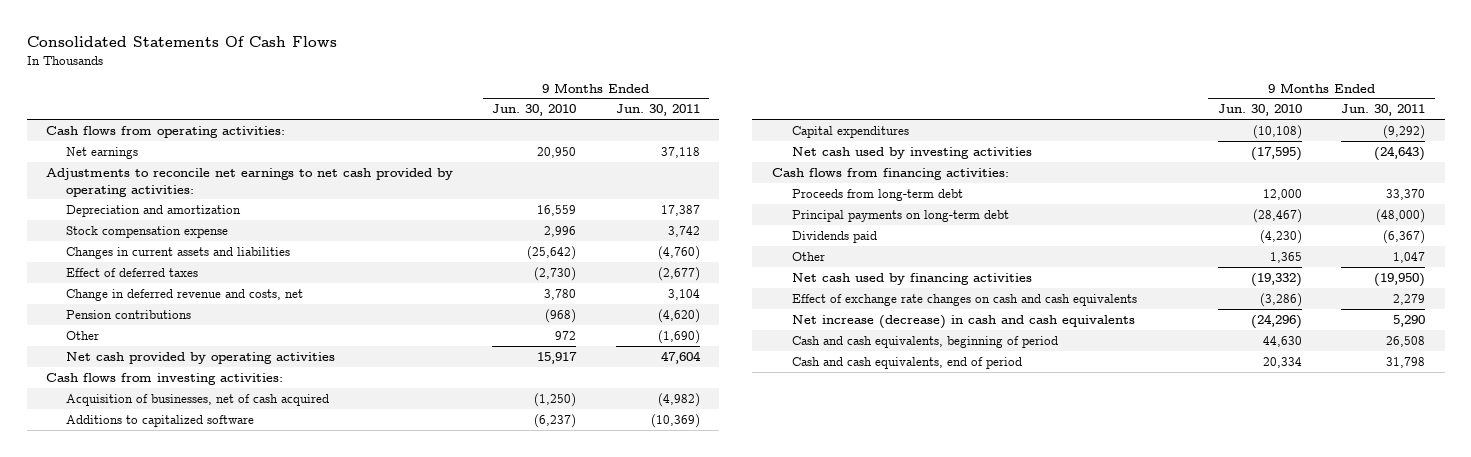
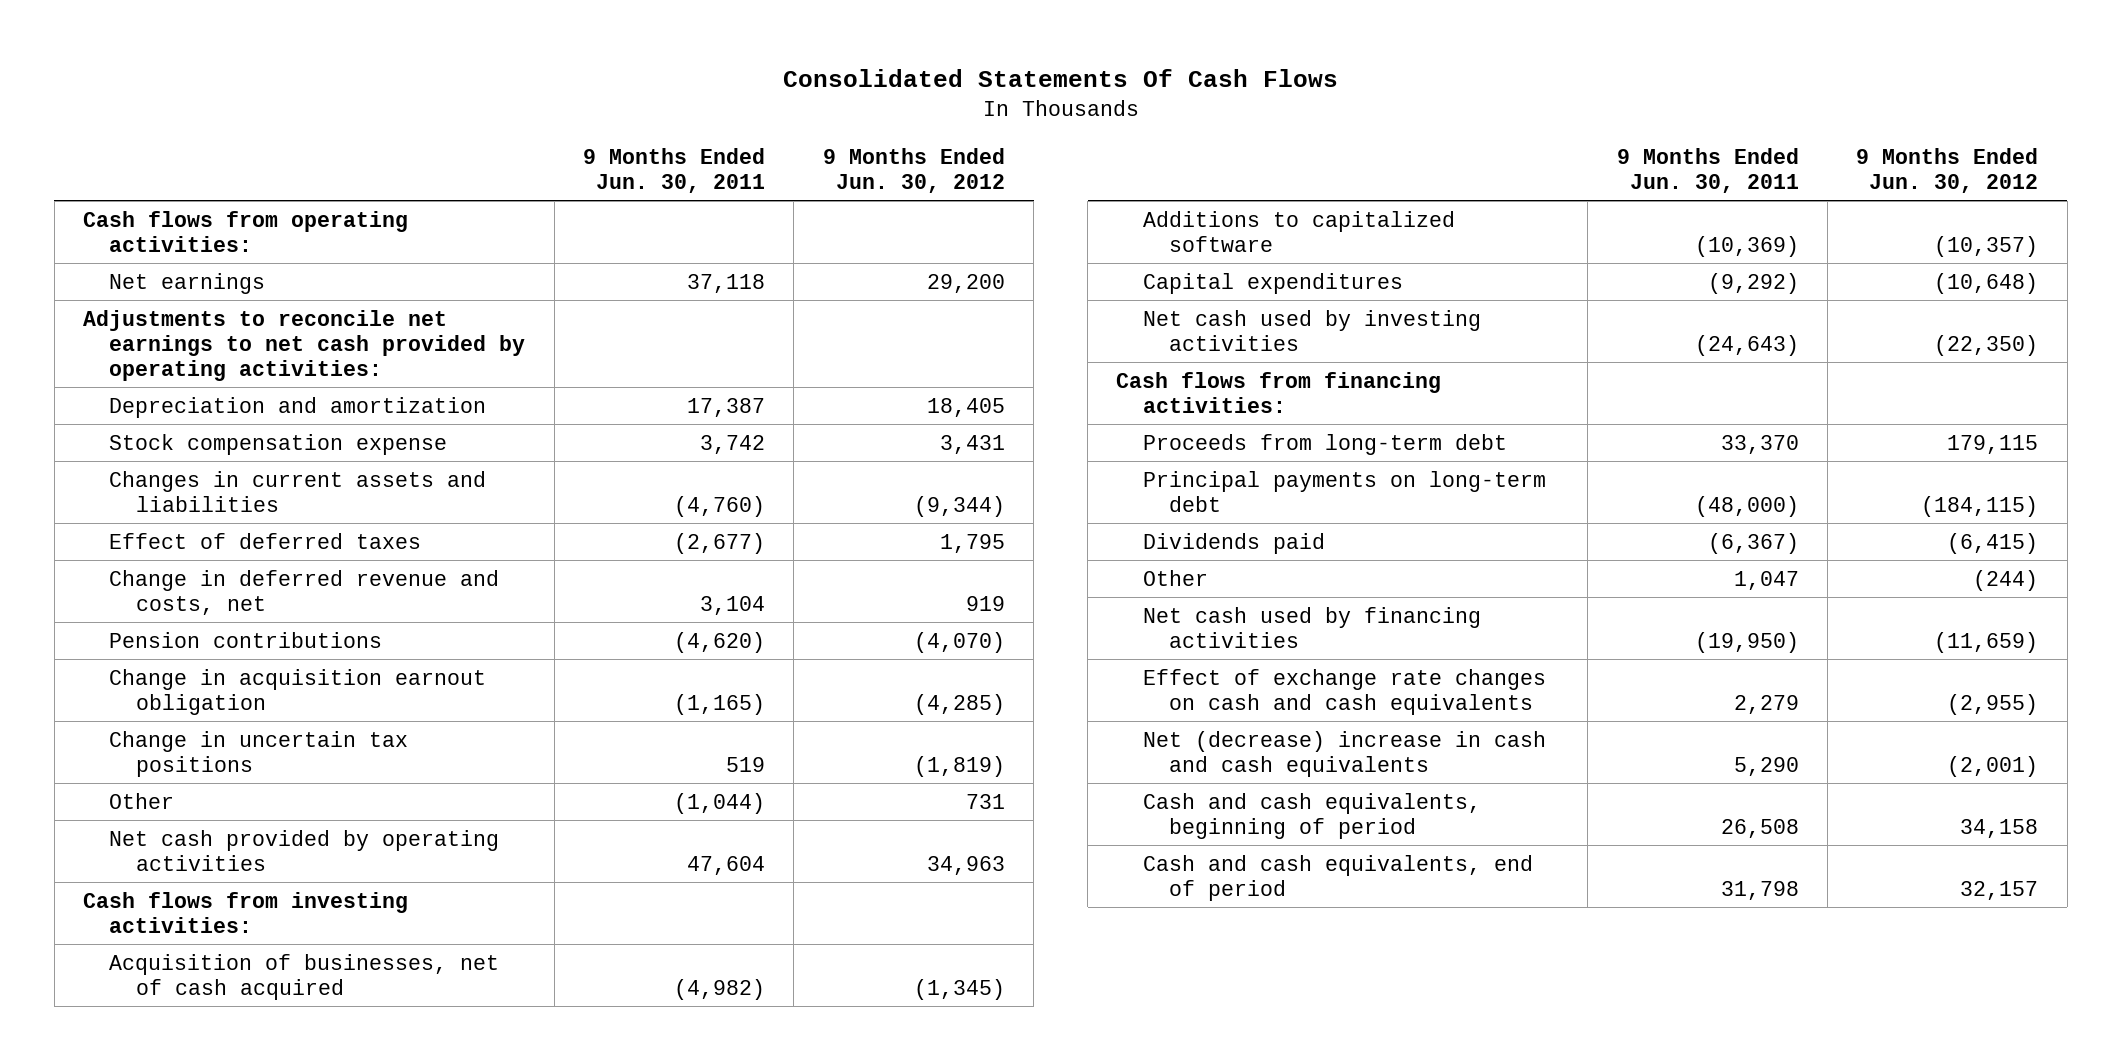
[492,104,577,117] Jun. 30, 2010 -> none
none -> [822,147,1005,193] 9 Months Ended Jun. 30, 2012
none -> [109,668,487,715] Change in acquisition earnout obligation
none -> [109,730,409,777] Change in uncertain tax positions
[657,329,700,344] (1,690) -> [674,792,766,814] (1,044)
[791,314,1135,329] Net increase (decrease) in cash and cash equivalents -> [1142,730,1546,777] Net (decrease) increase in cash and cash equivalents

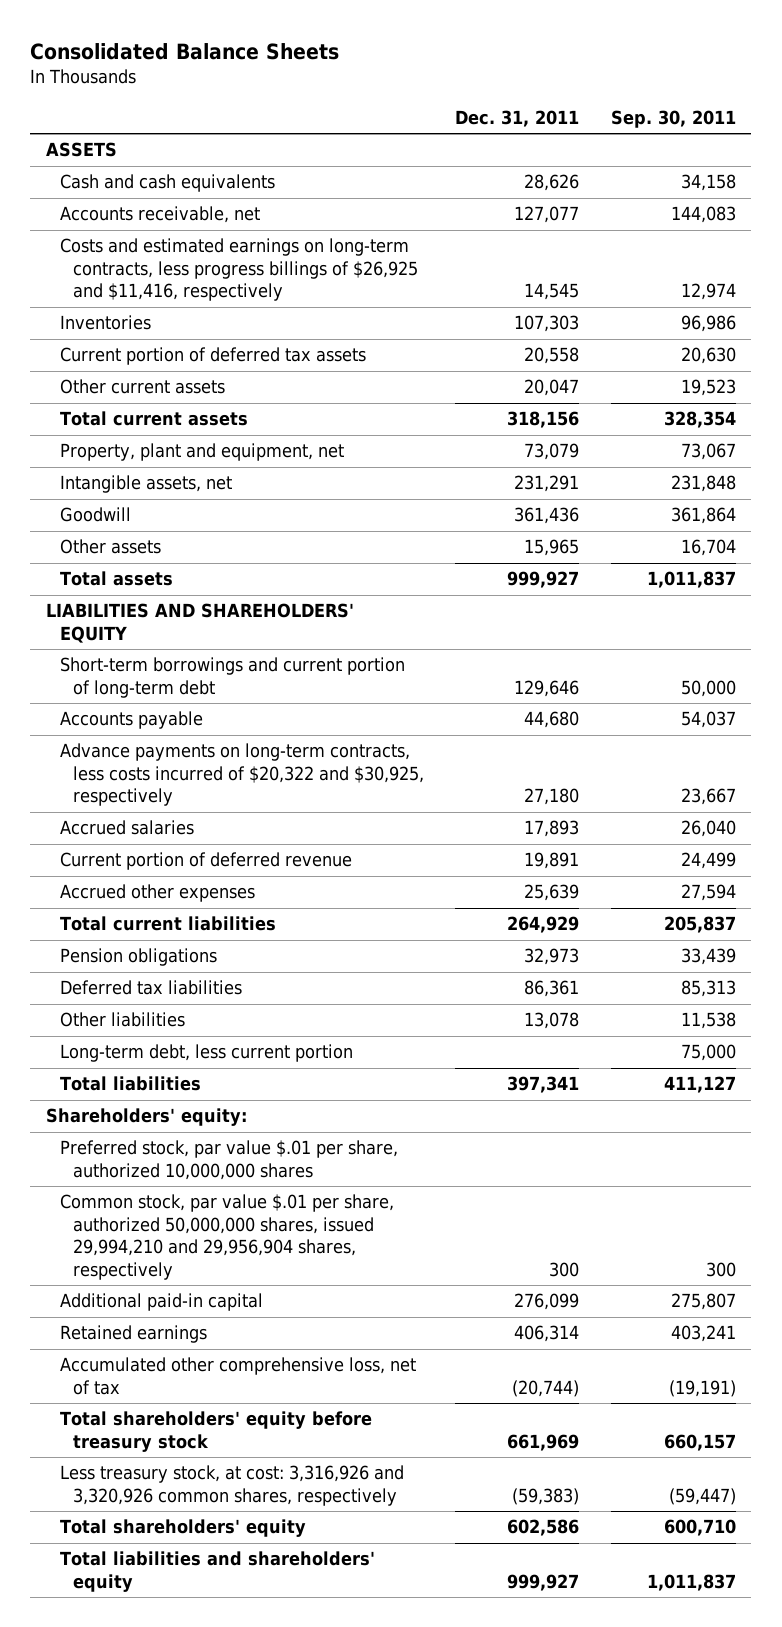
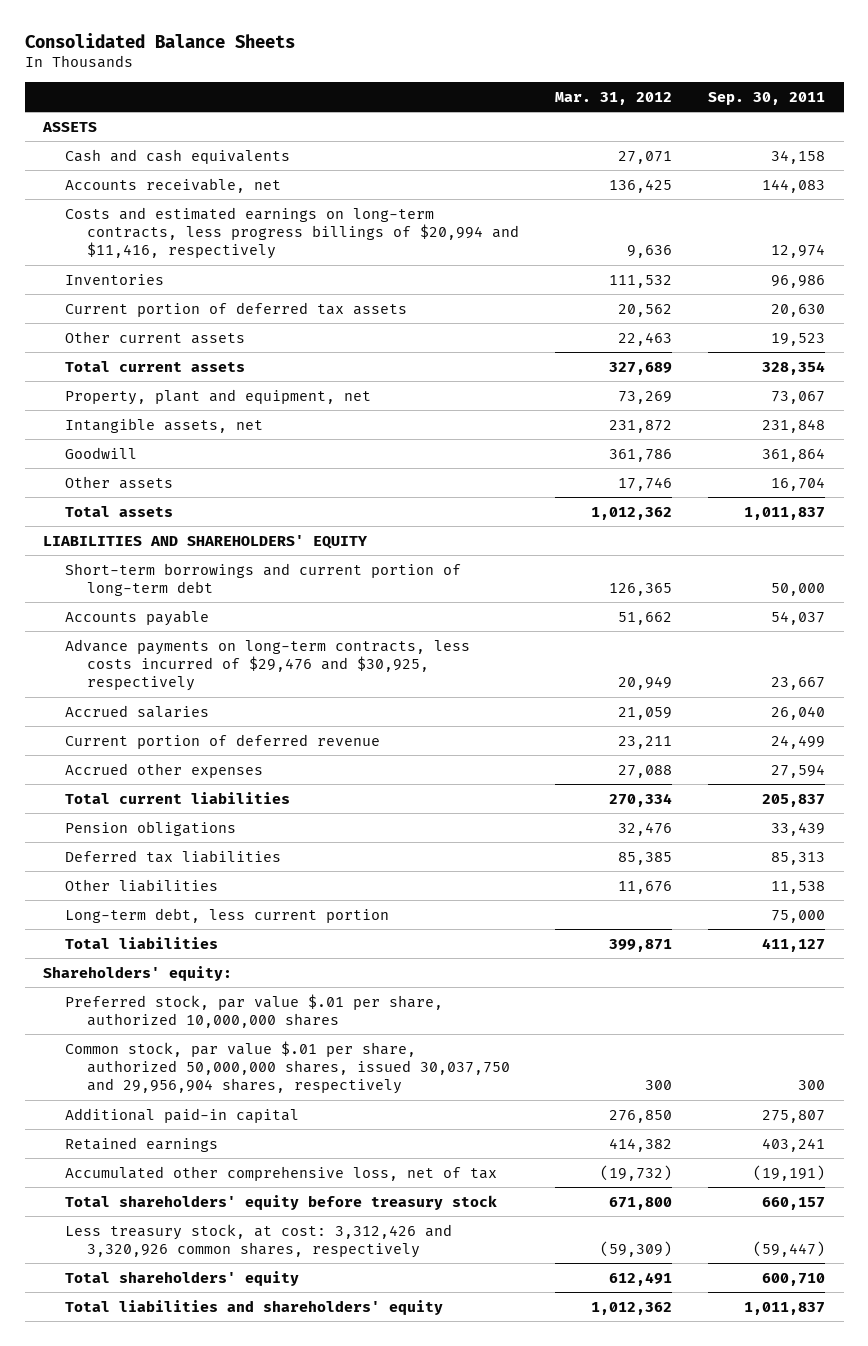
[455,109,580,127] Dec. 31, 2011 -> none
none -> [554,91,672,105] Mar. 31, 2012
[59,238,419,302] Costs and estimated earnings on long-term contracts, less progress billings of $26,925 and $11,416, respectively -> [64,206,519,260] Costs and estimated earnings on long-term contracts, less progress billings of $20,994 and $11,416, respectively
[59,743,425,807] Advance payments on long-term contracts, less costs incurred of $20,322 and $30,925, respectively -> [64,638,470,692] Advance payments on long-term contracts, less costs incurred of $29,476 and $30,925, respectively
[59,1194,394,1281] Common stock, par value $.01 per share, authorized 50,000,000 shares, issued 29,994,210 and 29,956,904 shares, respectively -> [64,1040,510,1095] Common stock, par value $.01 per share, authorized 50,000,000 shares, issued 30,037,750 and 29,956,904 shares, respectively
[59,1465,404,1506] Less treasury stock, at cost: 3,316,926 and 3,320,926 common shares, respectively -> [64,1223,452,1258] Less treasury stock, at cost: 3,312,426 and 3,320,926 common shares, respectively

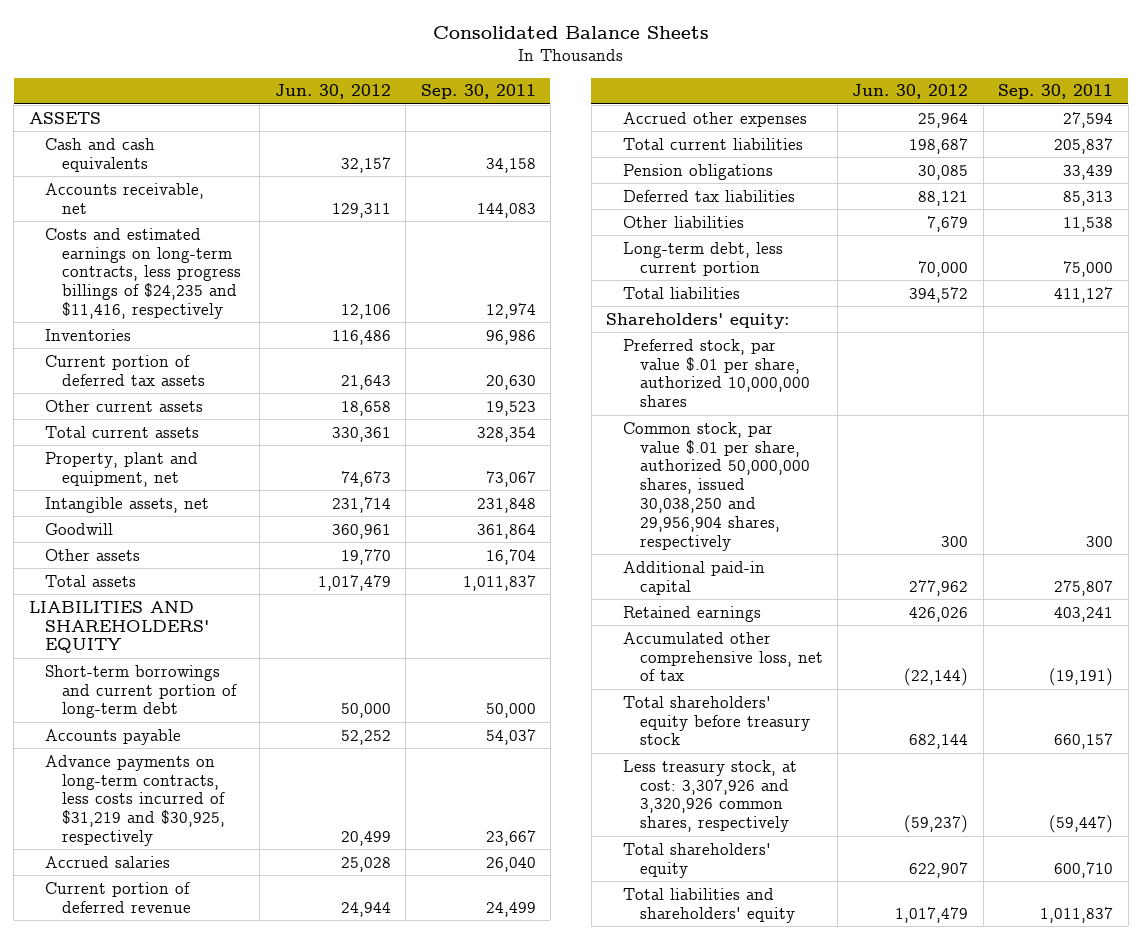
[554,91,672,105] Mar. 31, 2012 -> none
none -> [274,84,391,100] Jun. 30, 2012
[64,206,519,260] Costs and estimated earnings on long-term contracts, less progress billings of $20,994 and $11,416, respectively -> [45,227,241,319] Costs and estimated earnings on long-term contracts, less progress billings of $24,235 and $11,416, respectively
[64,638,470,692] Advance payments on long-term contracts, less costs incurred of $29,476 and $30,925, respectively -> [45,754,225,846] Advance payments on long-term contracts, less costs incurred of $31,219 and $30,925, respectively
[64,1040,510,1095] Common stock, par value $.01 per share, authorized 50,000,000 shares, issued 30,037,750 and 29,956,904 shares, respectively -> [622,421,810,551] Common stock, par value $.01 per share, authorized 50,000,000 shares, issued 30,038,250 and 29,956,904 shares, respectively
[64,1223,452,1258] Less treasury stock, at cost: 3,312,426 and 3,320,926 common shares, respectively -> [622,759,797,833] Less treasury stock, at cost: 3,307,926 and 3,320,926 common shares, respectively

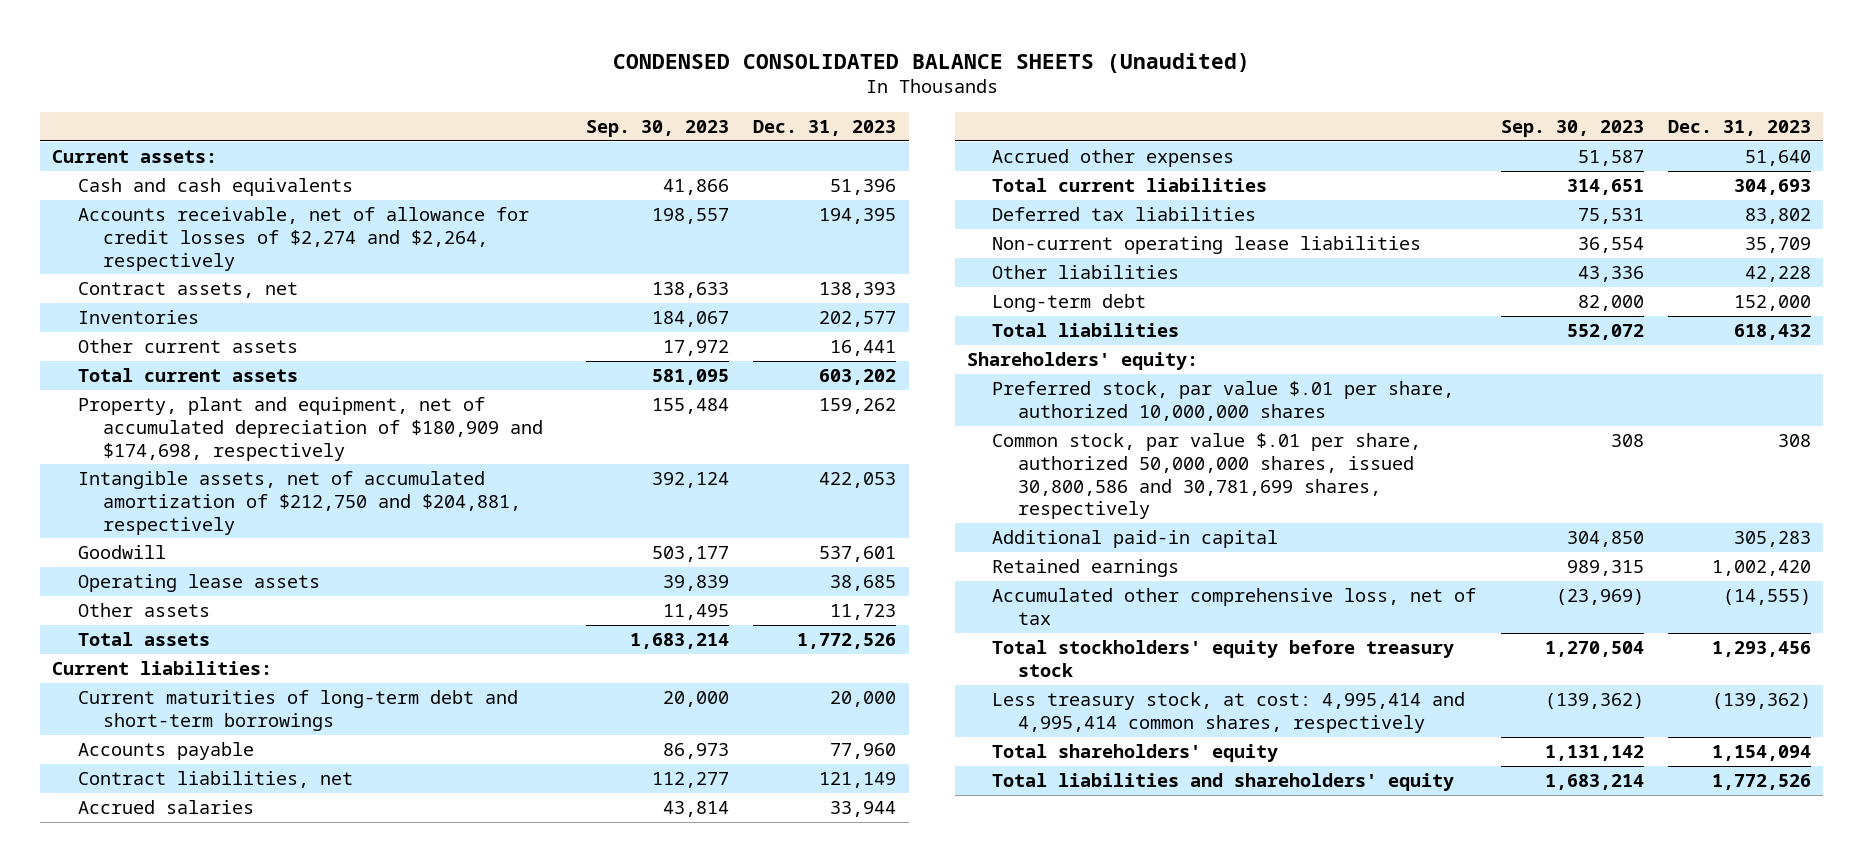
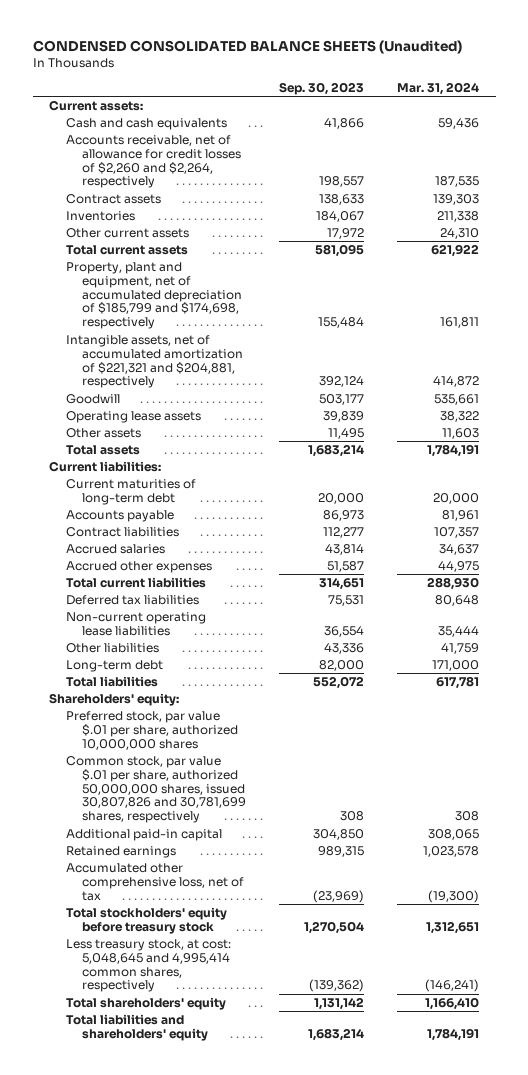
[753,119,897,136] Dec. 31, 2023 -> none
none -> [397,81,480,95] Mar. 31, 2024
[77,207,529,271] Accounts receivable, net of allowance for credit losses of $2,274 and $2,264, respectively -> [65,135,242,189] Accounts receivable, net of allowance for credit losses of $2,260 and $2,264, respectively
[77,282,298,299] Contract assets, net -> [65,194,161,205] Contract assets
[77,397,544,461] Property, plant and equipment, net of accumulated depreciation of $180,909 and $174,698, respectively -> [65,262,243,330] Property, plant and equipment, net of accumulated depreciation of $185,799 and $174,698, respectively
[77,471,522,535] Intangible assets, net of accumulated amortization of $212,750 and $204,881, respectively -> [65,335,244,389] Intangible assets, net of accumulated amortization of $221,321 and $204,881, respectively
[77,690,518,731] Current maturities of long-term debt and short-term borrowings -> [65,479,196,505] Current maturities of long-term debt
[77,771,353,789] Contract liabilities, net -> [65,527,179,538] Contract liabilities
[992,433,1422,520] Common stock, par value $.01 per share, authorized 50,000,000 shares, issued 30,800,586 and 30,781,699 shares, respectively -> [65,756,247,824] Common stock, par value $.01 per share, authorized 50,000,000 shares, issued 30,807,826 and 30,781,699 shares, respectively
[992,692,1466,733] Less treasury stock, at cost: 4,995,414 and 4,995,414 common shares, respectively -> [65,939,231,993] Less treasury stock, at cost: 5,048,645 and 4,995,414 common shares, respectively

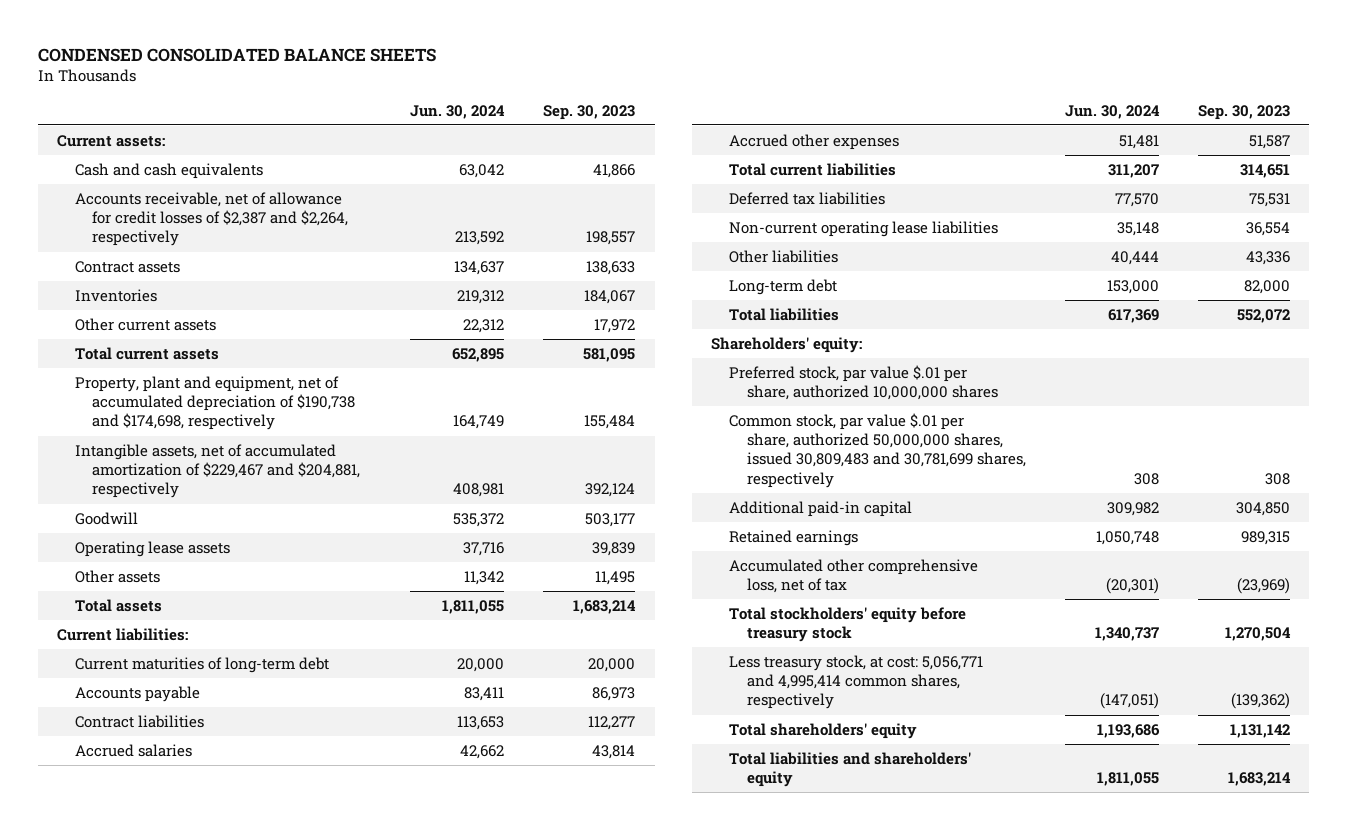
[32,39,462,54] CONDENSED CONSOLIDATED BALANCE SHEETS (Unaudited) -> [37,47,436,62] CONDENSED CONSOLIDATED BALANCE SHEETS
[397,81,480,95] Mar. 31, 2024 -> none
none -> [410,104,506,119] Jun. 30, 2024
[65,135,242,189] Accounts receivable, net of allowance for credit losses of $2,260 and $2,264, respectively -> [74,191,349,247] Accounts receivable, net of allowance for credit losses of $2,387 and $2,264, respectively
[65,262,243,330] Property, plant and equipment, net of accumulated depreciation of $185,799 and $174,698, respectively -> [74,375,356,431] Property, plant and equipment, net of accumulated depreciation of $190,738 and $174,698, respectively
[65,335,244,389] Intangible assets, net of accumulated amortization of $221,321 and $204,881, respectively -> [74,443,361,499] Intangible assets, net of accumulated amortization of $229,467 and $204,881, respectively
[65,756,247,824] Common stock, par value $.01 per share, authorized 50,000,000 shares, issued 30,807,826 and 30,781,699 shares, respectively -> [729,412,1026,488] Common stock, par value $.01 per share, authorized 50,000,000 shares, issued 30,809,483 and 30,781,699 shares, respectively
[65,939,231,993] Less treasury stock, at cost: 5,048,645 and 4,995,414 common shares, respectively -> [729,654,984,710] Less treasury stock, at cost: 5,056,771 and 4,995,414 common shares, respectively

